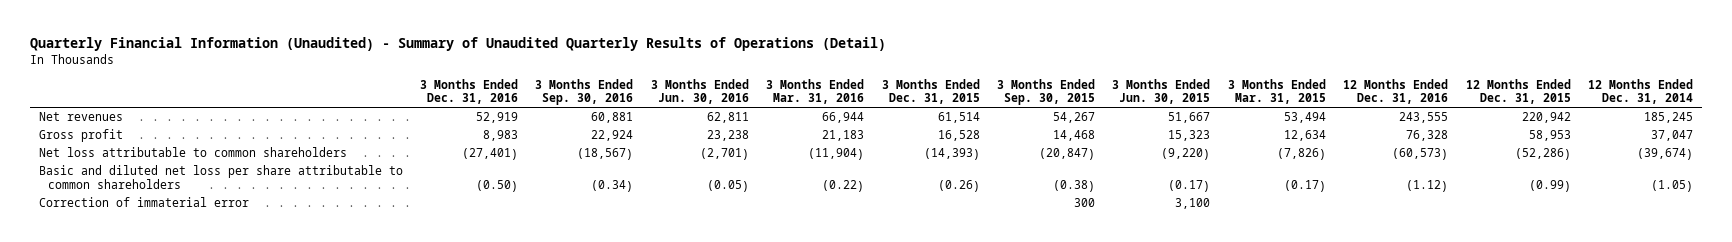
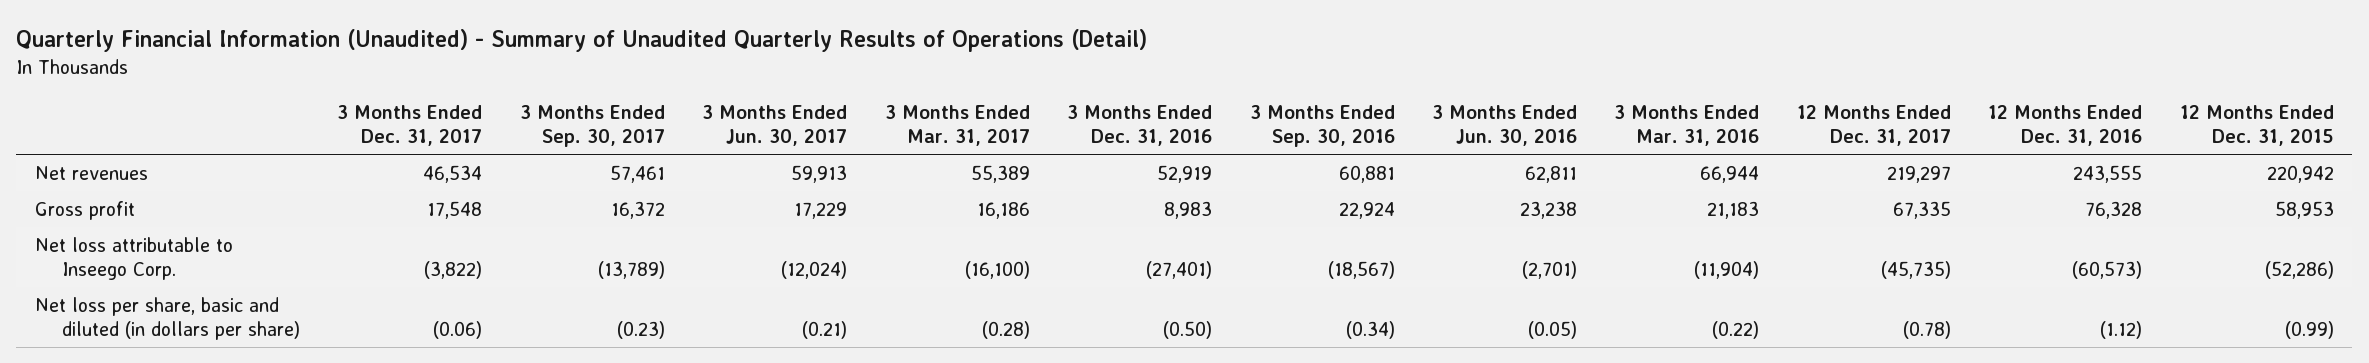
[881,78,980,105] 3 Months Ended Dec. 31, 2015 -> none
[997,78,1096,106] 3 Months Ended Sep. 30, 2015 -> none
[1112,78,1211,105] 3 Months Ended Jun. 30, 2015 -> none
[1227,78,1326,105] 3 Months Ended Mar. 31, 2015 -> none
[1587,78,1693,105] 12 Months Ended Dec. 31, 2014 -> none
none -> [337,104,483,146] 3 Months Ended Dec. 31, 2017
none -> [519,104,665,147] 3 Months Ended Sep. 30, 2017
none -> [702,104,848,146] 3 Months Ended Jun. 30, 2017
none -> [884,104,1030,146] 3 Months Ended Mar. 31, 2017
none -> [1796,104,1951,146] 12 Months Ended Dec. 31, 2017
[38,197,249,208] Correction of immaterial error -> none
[38,147,347,158] Net loss attributable to common shareholders -> [35,236,234,280] Net loss attributable to Inseego Corp.
[38,165,403,190] Basic and diluted net loss per share attributable to common shareholders -> [35,296,300,340] Net loss per share, basic and diluted (in dollars per share)

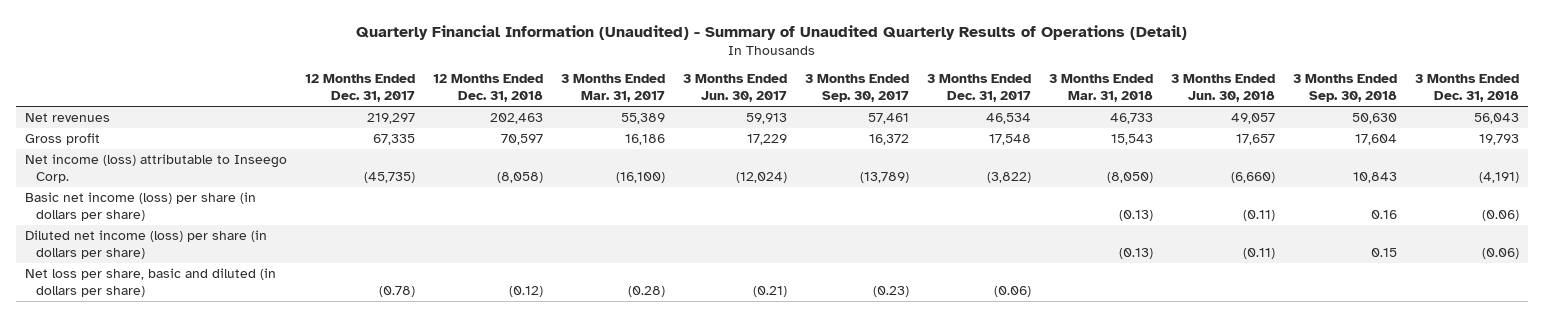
[1067,104,1213,146] 3 Months Ended Dec. 31, 2016 -> none
[1249,104,1395,147] 3 Months Ended Sep. 30, 2016 -> none
[1432,104,1578,146] 3 Months Ended Jun. 30, 2016 -> none
[1614,104,1760,146] 3 Months Ended Mar. 31, 2016 -> none
[1988,104,2143,146] 12 Months Ended Dec. 31, 2016 -> none
[2179,104,2334,146] 12 Months Ended Dec. 31, 2015 -> none
none -> [433,74,544,103] 12 Months Ended Dec. 31, 2018
none -> [1049,74,1154,103] 3 Months Ended Mar. 31, 2018
none -> [1171,74,1276,103] 3 Months Ended Jun. 30, 2018
none -> [1293,74,1398,103] 3 Months Ended Sep. 30, 2018
none -> [1415,74,1520,103] 3 Months Ended Dec. 31, 2018
[35,236,234,280] Net loss attributable to Inseego Corp. -> [25,153,288,184] Net income (loss) attributable to Inseego Corp.
none -> [25,191,257,222] Basic net income (loss) per share (in dollars per share)
none -> [25,229,268,260] Diluted net income (loss) per share (in dollars per share)

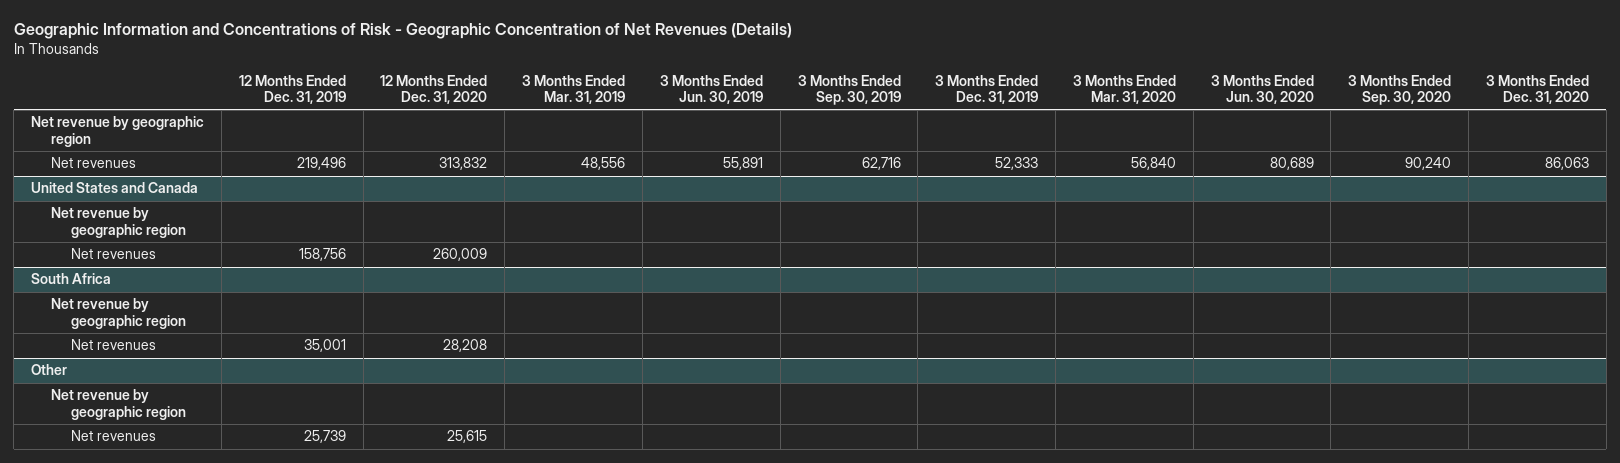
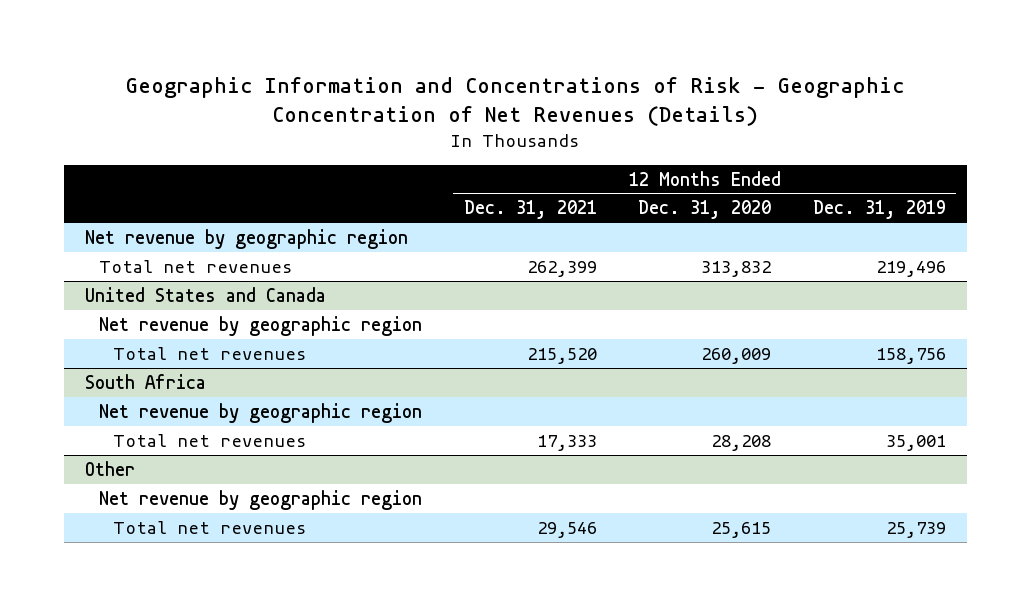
[522,74,626,105] 3 Months Ended Mar. 31, 2019 -> none
[659,74,763,105] 3 Months Ended Jun. 30, 2019 -> none
[797,74,901,106] 3 Months Ended Sep. 30, 2019 -> none
[935,74,1039,105] 3 Months Ended Dec. 31, 2019 -> none
[1072,74,1176,105] 3 Months Ended Mar. 31, 2020 -> none
[1210,74,1314,105] 3 Months Ended Jun. 30, 2020 -> none
[1348,74,1452,106] 3 Months Ended Sep. 30, 2020 -> none
[1485,74,1589,105] 3 Months Ended Dec. 31, 2020 -> none
none -> [463,200,597,220] Dec. 31, 2021
[50,157,136,169] Net revenues -> [99,259,293,273] Total net revenues
[70,248,156,260] Net revenues -> [113,346,307,360] Total net revenues
[70,339,156,351] Net revenues -> [113,433,307,447] Total net revenues
[70,430,156,442] Net revenues -> [113,520,307,534] Total net revenues

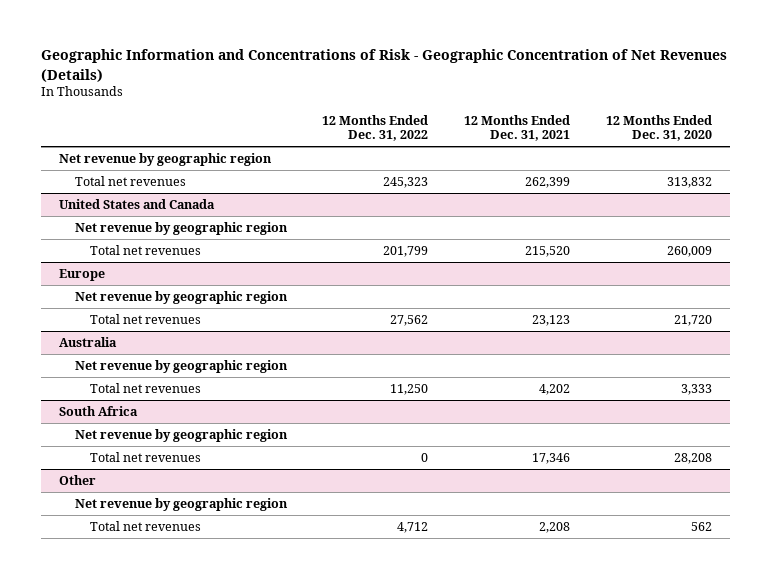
[812,200,946,220] Dec. 31, 2019 -> none
none -> [322,114,429,141] 12 Months Ended Dec. 31, 2022
none -> [59,269,106,282] Europe
none -> [74,291,288,305] Net revenue by geographic region
none -> [90,314,202,325] Total net revenues
none -> [59,337,118,348] Australia
none -> [74,360,288,374] Net revenue by geographic region
none -> [90,383,202,394] Total net revenues
[536,434,597,451] 17,333 -> [532,453,571,465] 17,346
[536,521,597,538] 29,546 -> [539,522,571,534] 2,208
[711,521,772,538] 25,615 -> [690,522,712,532] 562

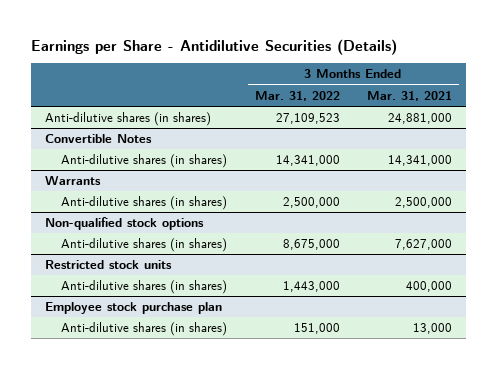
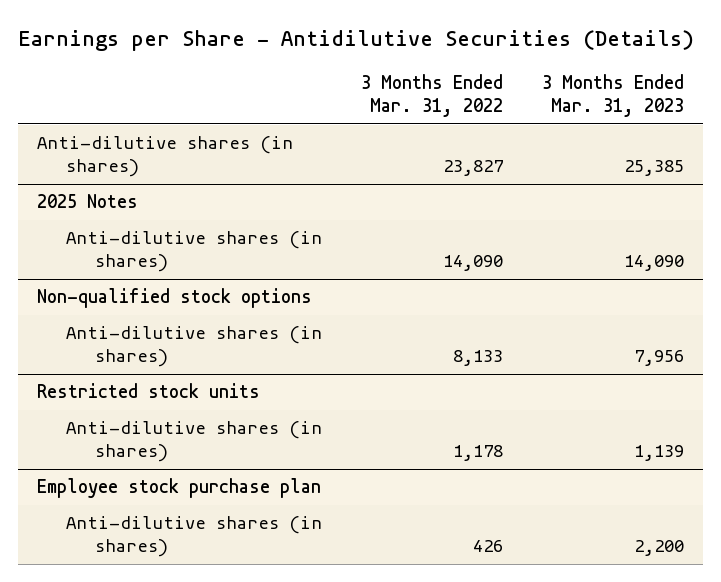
[367,90,453,101] Mar. 31, 2021 -> none
none -> [541,74,684,118] 3 Months Ended Mar. 31, 2023
[44,176,101,186] Warrants -> none
[61,196,228,211] Anti-dilutive shares (in shares) -> none
[275,113,340,125] 27,109,523 -> [443,160,504,177] 23,827
[44,134,152,144] Convertible Notes -> [36,194,138,209] 2025 Notes
[275,155,340,167] 14,341,000 -> [443,255,504,272] 14,090
[282,239,340,251] 8,675,000 -> [453,350,504,367] 8,133
[282,281,340,293] 1,443,000 -> [453,445,504,462] 1,178
[293,323,340,335] 151,000 -> [473,540,504,553] 426

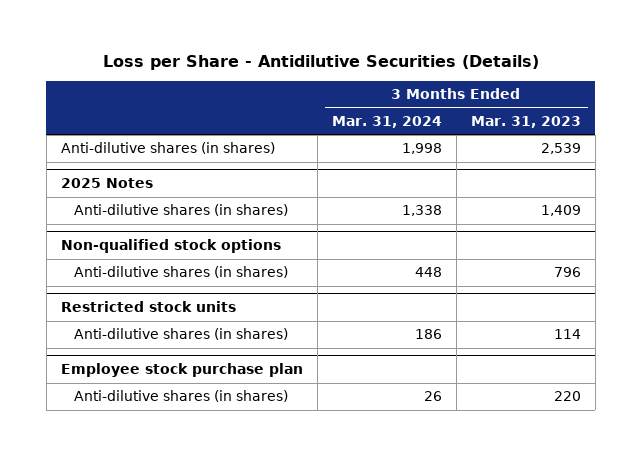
[17,30,694,52] Earnings per Share - Antidilutive Securities (Details) -> [102,55,539,71] Loss per Share - Antidilutive Securities (Details)
[361,74,504,118] 3 Months Ended Mar. 31, 2022 -> none
none -> [331,115,442,128] Mar. 31, 2024
[623,160,684,177] 25,385 -> [540,143,581,155] 2,539
[623,255,684,272] 14,090 -> [540,205,581,217] 1,409
[633,350,684,367] 7,956 -> [553,267,581,278] 796
[633,445,684,462] 1,139 -> [553,329,581,340] 114
[633,540,684,557] 2,200 -> [553,391,581,402] 220

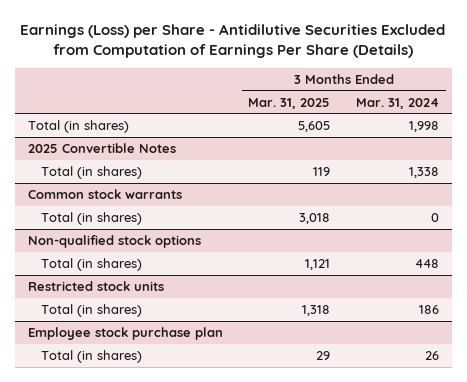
[102,55,539,71] Loss per Share - Antidilutive Securities (Details) -> [20,23,446,59] Earnings (Loss) per Share - Antidilutive Securities Excluded from Computation of Earnings Per Share (Details)
[470,115,581,128] Mar. 31, 2023 -> none
none -> [248,97,331,109] Mar. 31, 2025
[60,142,275,155] Anti-dilutive shares (in shares) -> [27,119,129,133] Total (in shares)
[60,178,153,189] 2025 Notes -> [27,142,176,153] 2025 Convertible Notes
[73,204,288,217] Anti-dilutive shares (in shares) -> [41,165,143,179] Total (in shares)
none -> [27,188,182,199] Common stock warrants
none -> [41,211,143,225] Total (in shares)
[73,266,288,279] Anti-dilutive shares (in shares) -> [41,257,143,271] Total (in shares)
[73,328,288,341] Anti-dilutive shares (in shares) -> [41,303,143,317] Total (in shares)
[73,390,288,403] Anti-dilutive shares (in shares) -> [41,349,143,363] Total (in shares)

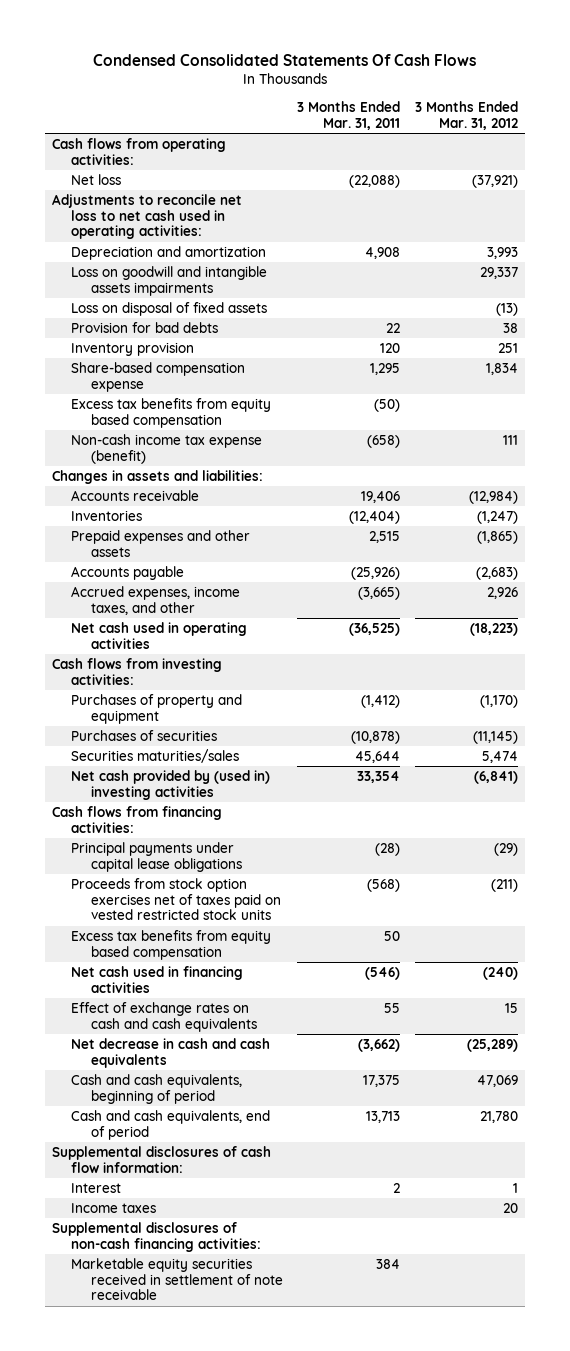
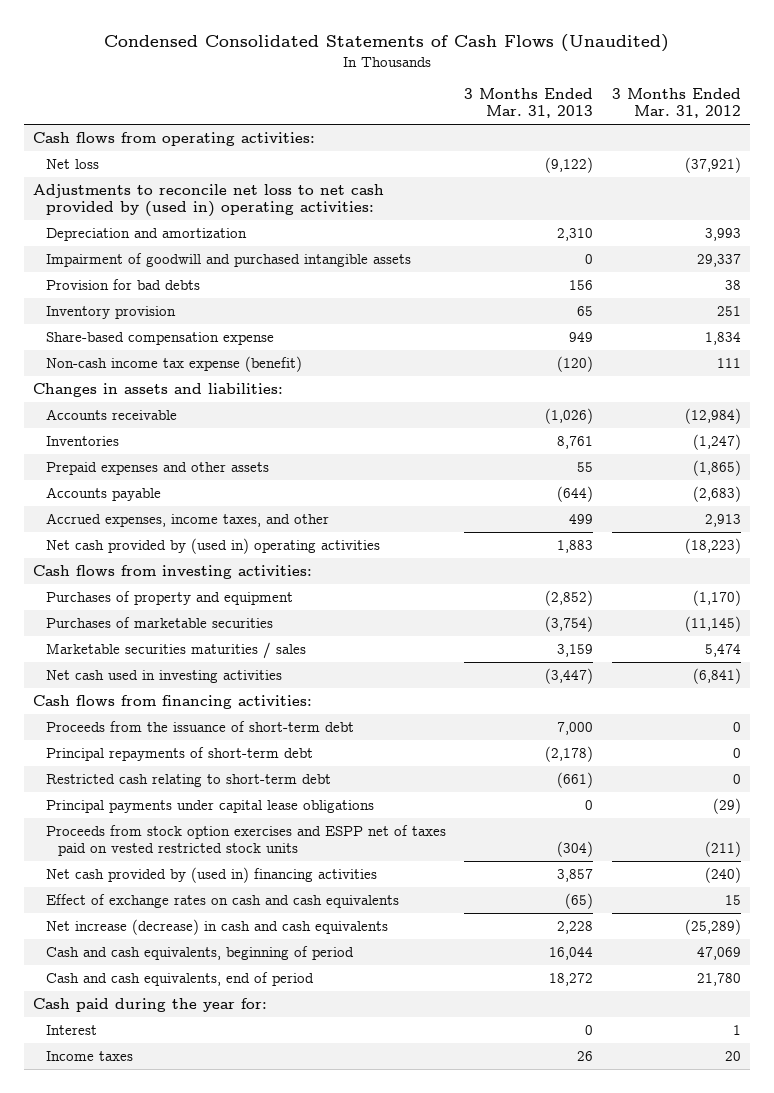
[92,53,476,66] Condensed Consolidated Statements Of Cash Flows -> [104,33,670,52] Condensed Consolidated Statements of Cash Flows (Unaudited)
[297,101,401,131] 3 Months Ended Mar. 31, 2011 -> none
none -> [464,88,594,119] 3 Months Ended Mar. 31, 2013
[51,193,242,240] Adjustments to reconcile net loss to net cash used in operating activities: -> [33,183,385,218] Adjustments to reconcile net loss to net cash provided by (used in) operating activities:
[71,301,268,316] Loss on disposal of fixed assets -> none
[71,265,268,296] Loss on goodwill and intangible assets impairments -> [45,252,411,267] Impairment of goodwill and purchased intangible assets
[71,397,272,428] Excess tax benefits from equity based compensation -> none
[486,586,518,599] 2,926 -> [705,513,742,527] 2,913
[71,621,248,649] Net cash used in operating activities -> [45,537,380,554] Net cash provided by (used in) operating activities
[71,729,218,741] Purchases of securities -> [45,616,273,628] Purchases of marketable securities
[71,748,240,763] Securities maturities/sales -> [45,641,306,659] Marketable securities maturities / sales
[71,769,271,800] Net cash provided by (used in) investing activities -> [45,669,282,683] Net cash used in investing activities
none -> [45,720,354,732] Proceeds from the issuance of short-term debt
none -> [45,746,313,761] Principal repayments of short-term debt
none -> [45,773,331,787] Restricted cash relating to short-term debt
[71,929,272,960] Excess tax benefits from equity based compensation -> none
[71,877,281,921] Proceeds from stock option exercises net of taxes paid on vested restricted stock units -> [45,824,446,857] Proceeds from stock option exercises and ESPP net of taxes paid on vested restricted stock units
[71,965,244,993] Net cash used in financing activities -> [45,866,377,883] Net cash provided by (used in) financing activities
[71,1037,271,1068] Net decrease in cash and cash equivalents -> [45,918,388,935] Net increase (decrease) in cash and cash equivalents
[51,1145,271,1173] Supplemental disclosures of cash flow information: -> none
none -> [33,997,268,1012] Cash paid during the year for:
[51,1221,262,1252] Supplemental disclosures of non-cash financing activities: -> none
[71,1257,283,1301] Marketable equity securities received in settlement of note receivable -> none

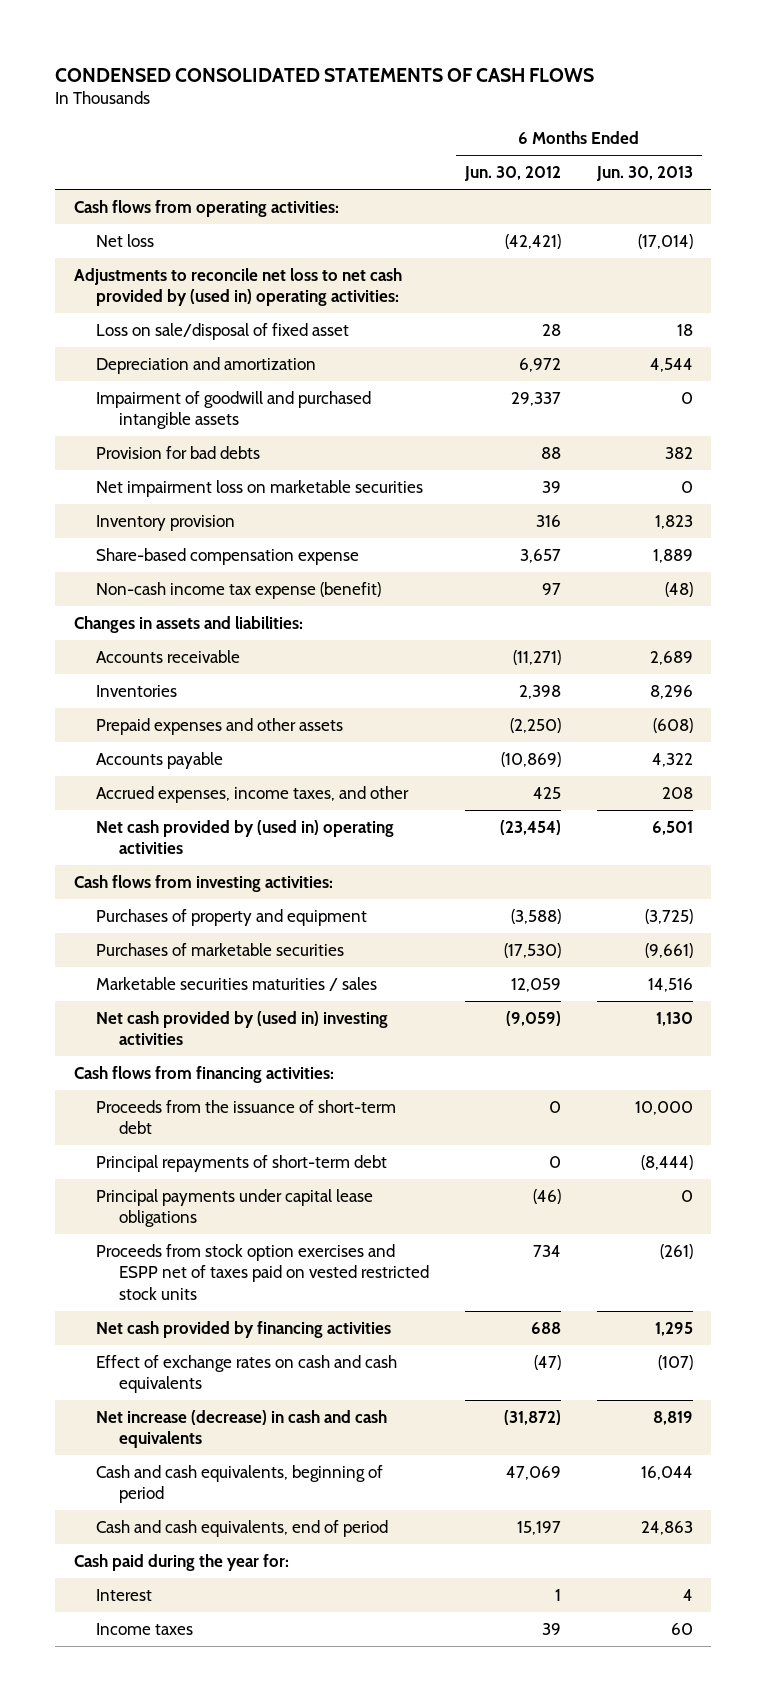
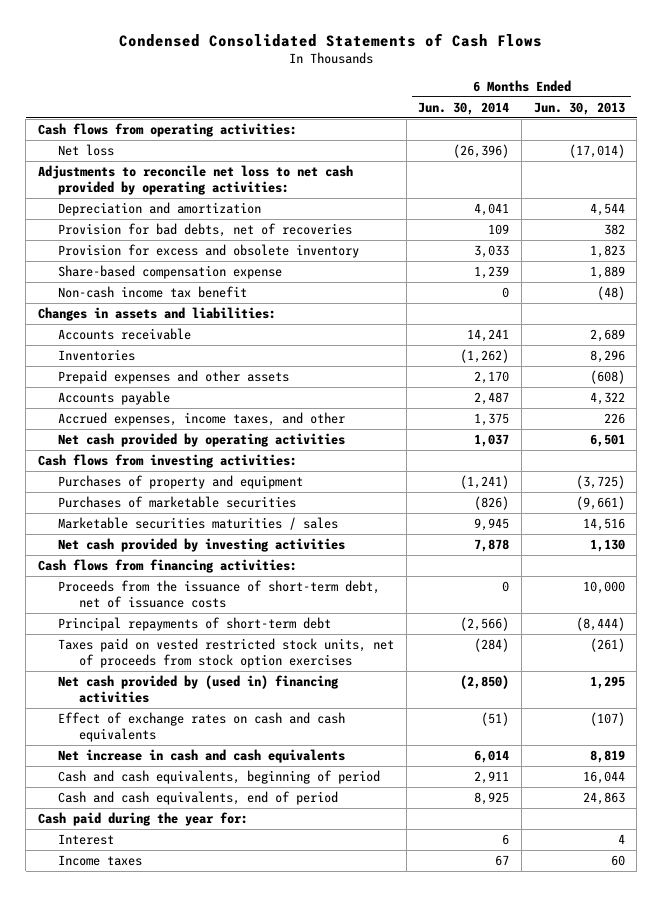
[55,67,595,82] CONDENSED CONSOLIDATED STATEMENTS OF CASH FLOWS -> [119,32,543,47] Condensed Consolidated Statements of Cash Flows
[463,166,561,182] Jun. 30, 2012 -> none
none -> [418,101,510,115] Jun. 30, 2014
[96,322,350,340] Loss on sale/disposal of fixed asset -> none
[73,267,402,307] Adjustments to reconcile net loss to net cash provided by (used in) operating activities: -> [37,164,353,195] Adjustments to reconcile net loss to net cash provided by operating activities:
[96,390,372,430] Impairment of goodwill and purchased intangible assets -> none
[96,479,424,497] Net impairment loss on marketable securities -> none
[96,445,261,459] Provision for bad debts -> [58,222,353,237] Provision for bad debts, net of recoveries
[96,514,236,531] Inventory provision -> [58,243,360,258] Provision for excess and obsolete inventory
[96,581,382,599] Non-cash income tax expense (benefit) -> [58,285,248,298] Non-cash income tax benefit
[661,786,693,799] 208 -> [603,412,625,424] 226
[96,819,395,855] Net cash provided by (used in) operating activities -> [58,432,346,447] Net cash provided by operating activities
[96,1010,389,1046] Net cash provided by (used in) investing activities -> [58,537,346,552] Net cash provided by investing activities
[96,1099,397,1135] Proceeds from the issuance of short-term debt -> [58,579,381,608] Proceeds from the issuance of short-term debt, net of issuance costs
[96,1188,374,1228] Principal payments under capital lease obligations -> none
[96,1243,429,1300] Proceeds from stock option exercises and ESPP net of taxes paid on vested restricted stock units -> [58,637,395,668] Taxes paid on vested restricted stock units, net of proceeds from stock option exercises
[96,1320,392,1338] Net cash provided by financing activities -> [58,674,340,703] Net cash provided by (used in) financing activities
[96,1409,388,1449] Net increase (decrease) in cash and cash equivalents -> [58,748,346,763] Net increase in cash and cash equivalents

